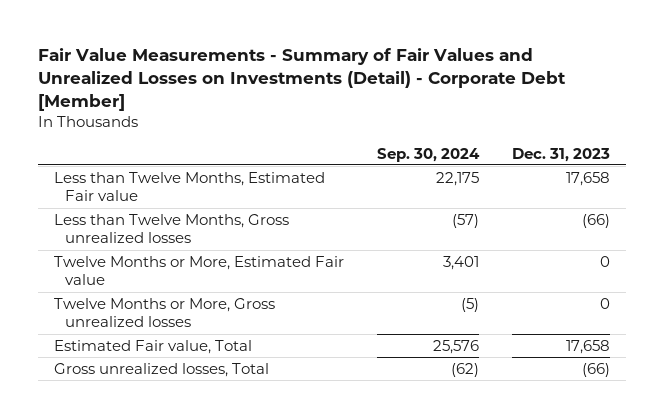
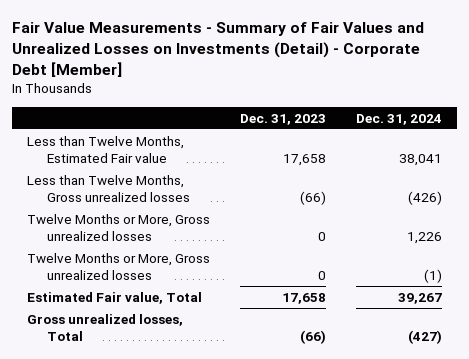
[377,147,481,162] Sep. 30, 2024 -> none
none -> [355,113,442,125] Dec. 31, 2024
[54,255,345,286] Twelve Months or More, Estimated Fair value -> none
none -> [27,252,211,281] Twelve Months or More, Gross unrealized losses

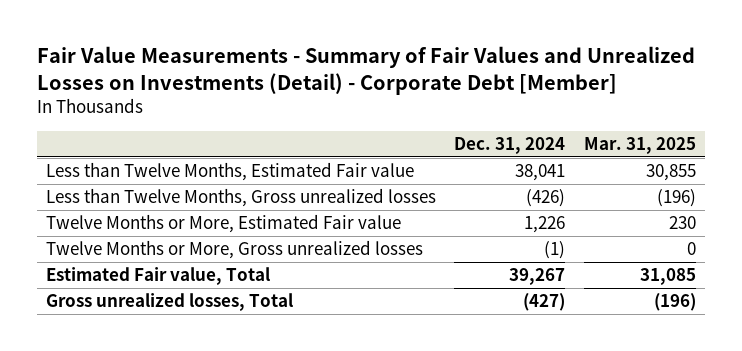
[240,113,327,125] Dec. 31, 2023 -> none
none -> [583,137,696,155] Mar. 31, 2025
[27,213,211,242] Twelve Months or More, Gross unrealized losses -> [45,214,401,234] Twelve Months or More, Estimated Fair value

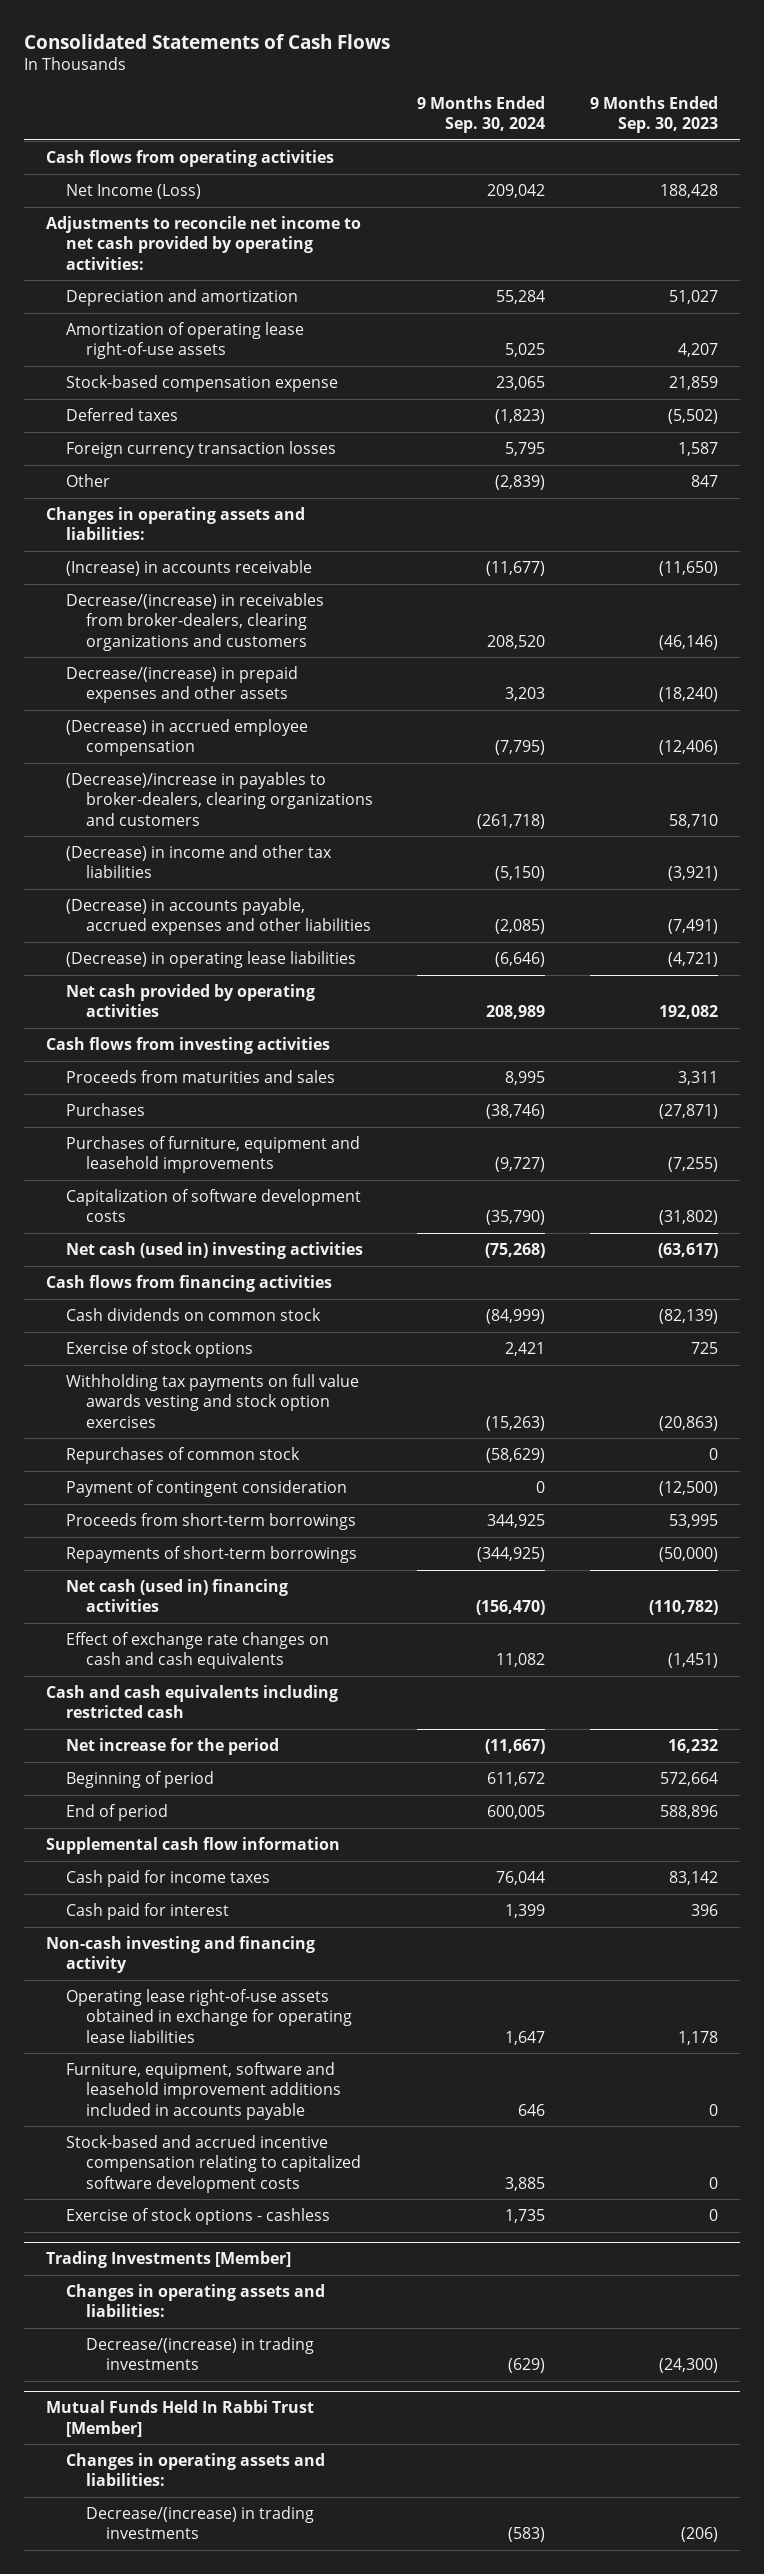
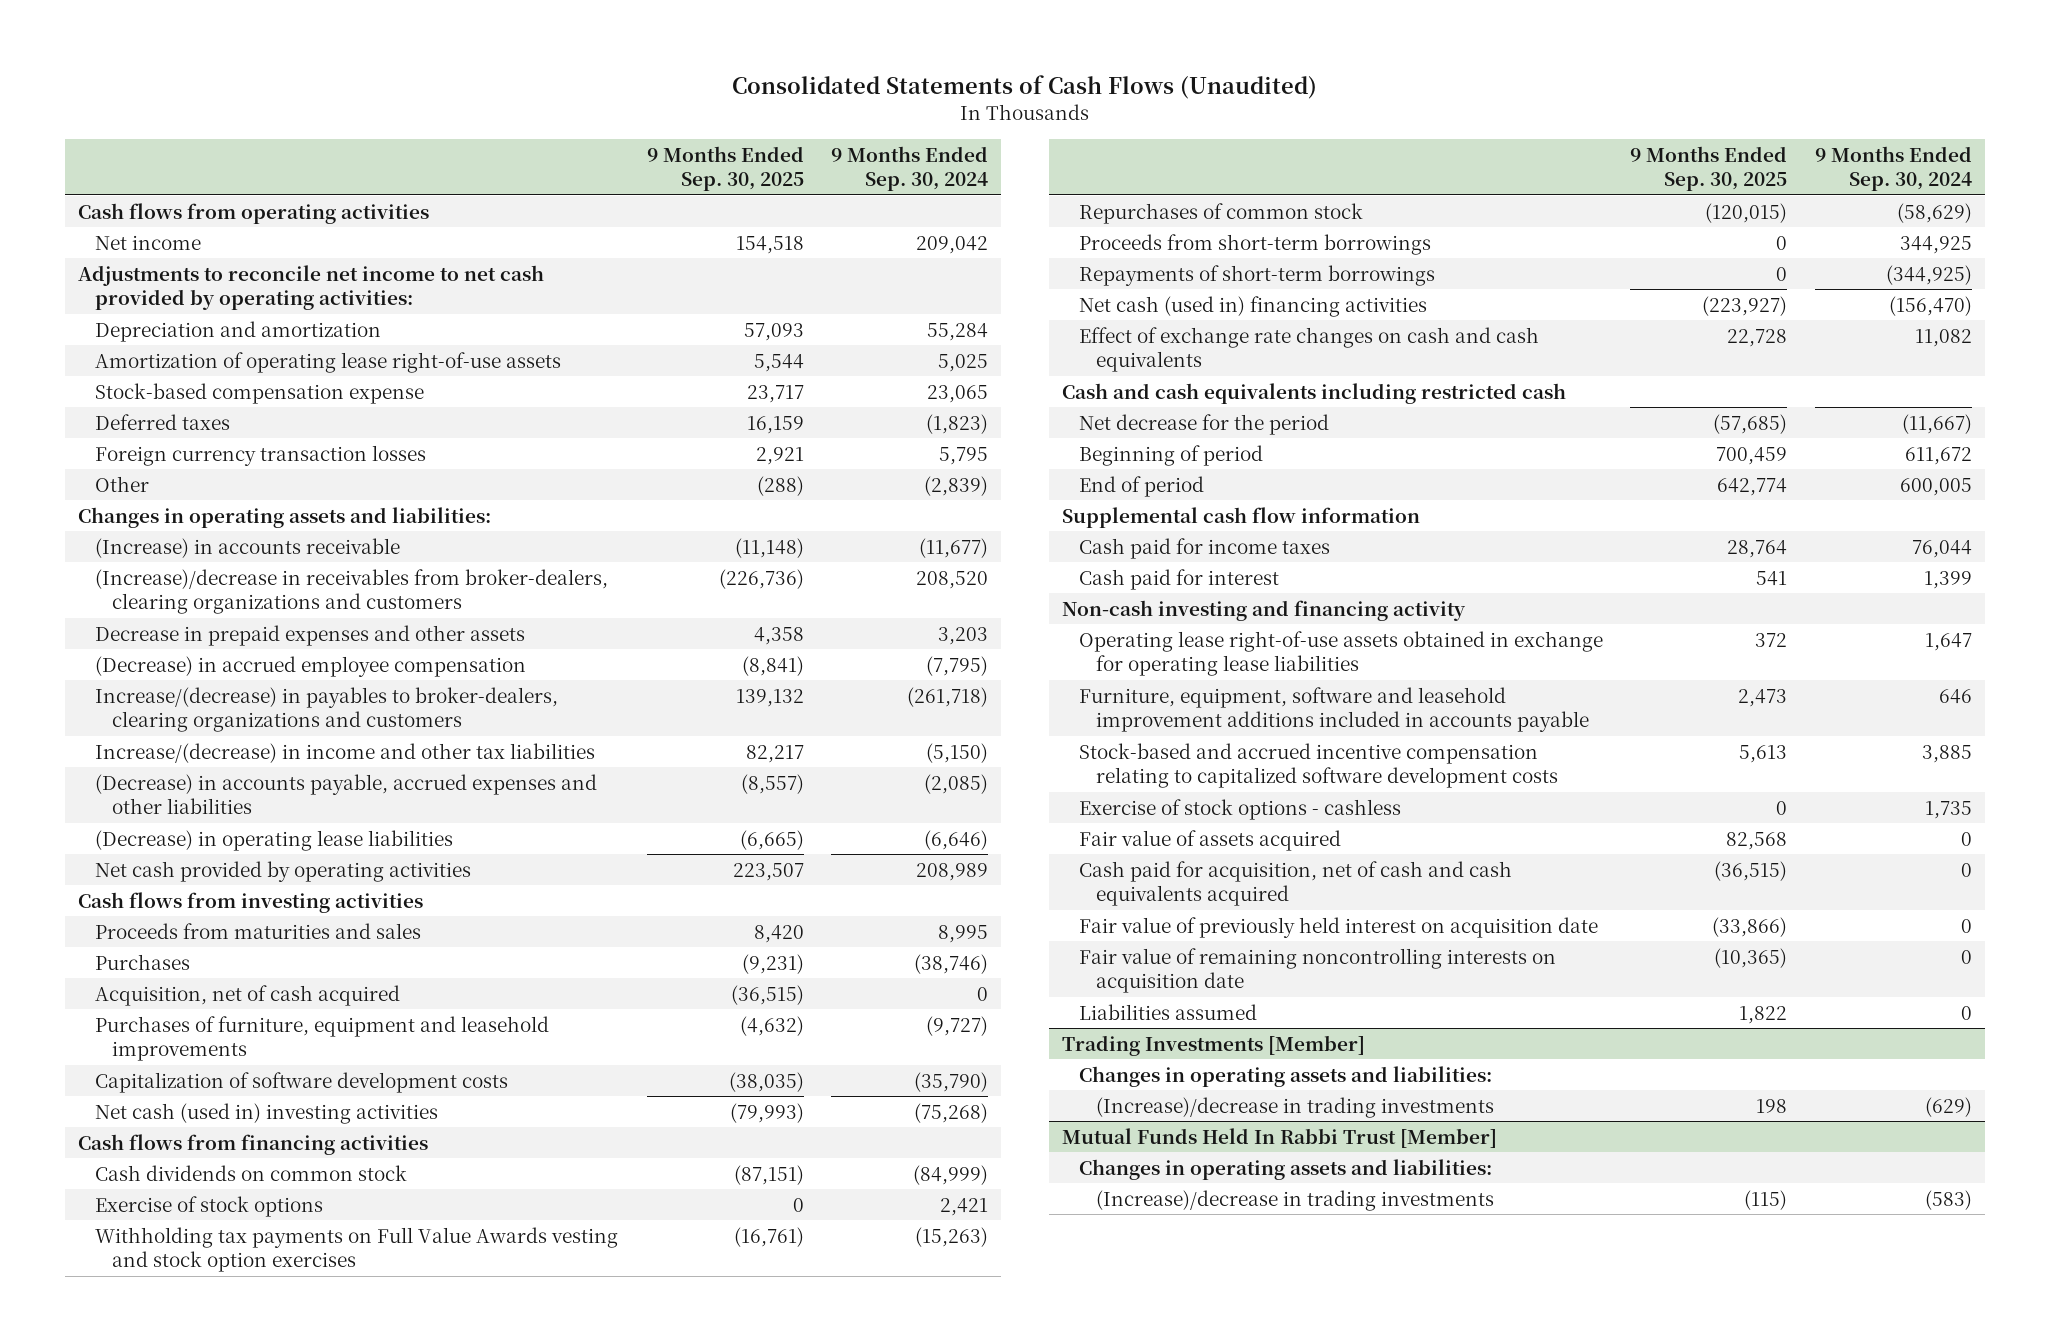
[23,33,390,49] Consolidated Statements of Cash Flows -> [732,75,1318,100] Consolidated Statements of Cash Flows (Unaudited)
[590,95,719,133] 9 Months Ended Sep. 30, 2023 -> none
none -> [646,145,804,192] 9 Months Ended Sep. 30, 2025
[65,184,201,200] Net Income (Loss) -> [95,234,202,250] Net income
[65,593,324,651] Decrease/(increase) in receivables from broker-dealers, clearing organizations and customers -> [95,568,609,615] (Increase)/decrease in receivables from broker-dealers, clearing organizations and customers
[65,666,298,704] Decrease/(increase) in prepaid expenses and other assets -> [95,624,526,646] Decrease in prepaid expenses and other assets
[65,772,373,826] (Decrease)/increase in payables to broker-dealers, clearing organizations and customers -> [95,686,559,733] Increase/(decrease) in payables to broker-dealers, clearing organizations and customers
[65,845,332,879] (Decrease) in income and other tax liabilities -> [95,742,596,763] Increase/(decrease) in income and other tax liabilities
none -> [95,984,401,1006] Acquisition, net of cash acquired
[65,1374,359,1428] Withholding tax payments on full value awards vesting and stock option exercises -> [95,1226,619,1273] Withholding tax payments on Full Value Awards vesting and stock option exercises
[65,1480,347,1498] Payment of contingent consideration -> none
[65,1738,279,1756] Net increase for the period -> [1079,413,1330,435] Net decrease for the period
none -> [1079,829,1342,851] Fair value of assets acquired
none -> [1079,860,1513,907] Cash paid for acquisition, net of cash and cash equivalents acquired
none -> [1079,916,1599,938] Fair value of previously held interest on acquisition date
none -> [1079,947,1557,994] Fair value of remaining noncontrolling interests on acquisition date
none -> [1079,1003,1258,1020] Liabilities assumed
[85,2337,314,2371] Decrease/(increase) in trading investments -> [1096,1096,1495,1118] (Increase)/decrease in trading investments
[85,2506,314,2540] Decrease/(increase) in trading investments -> [1096,1189,1495,1211] (Increase)/decrease in trading investments

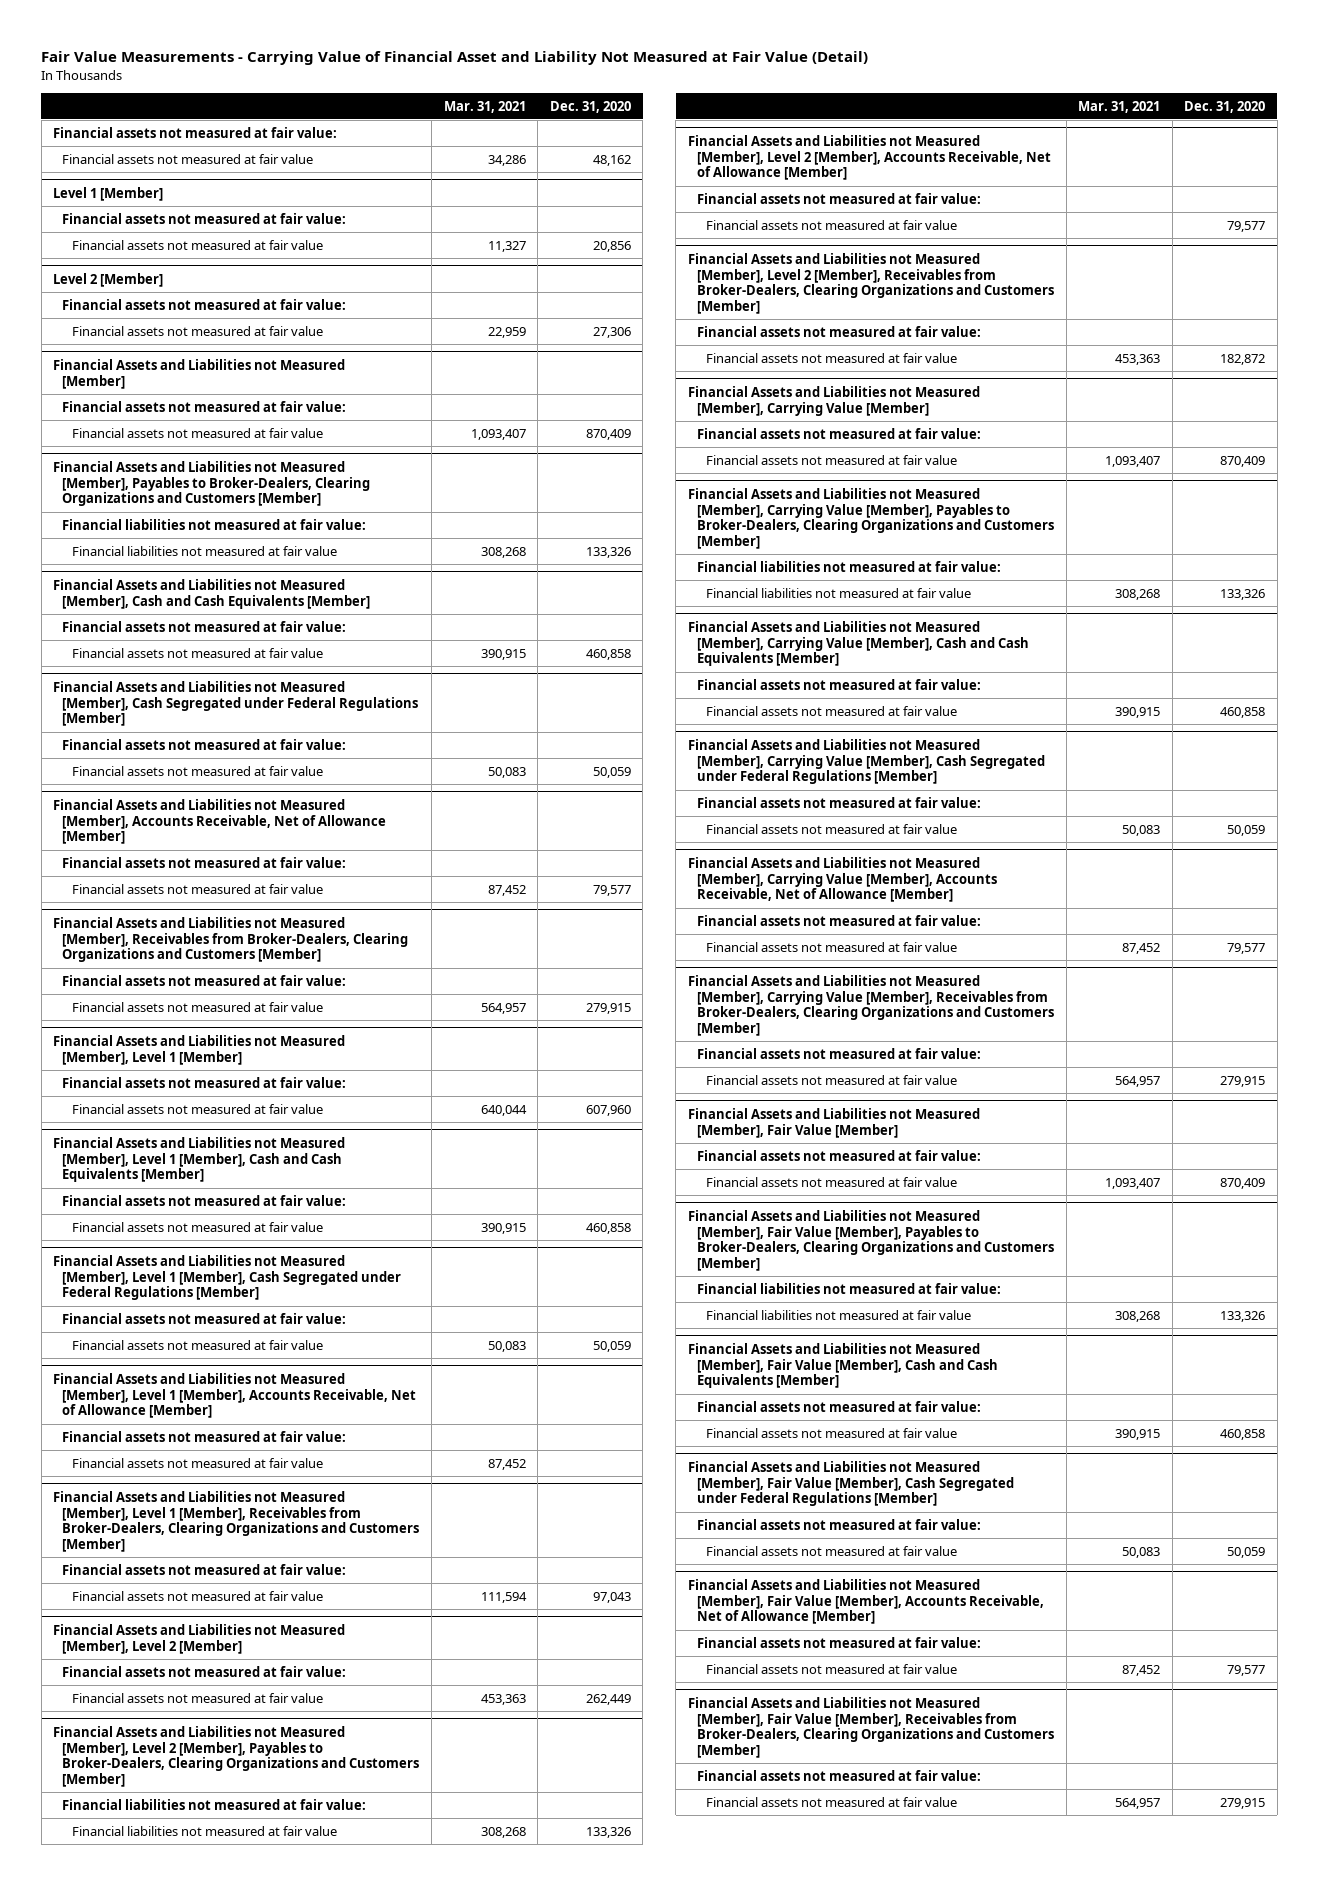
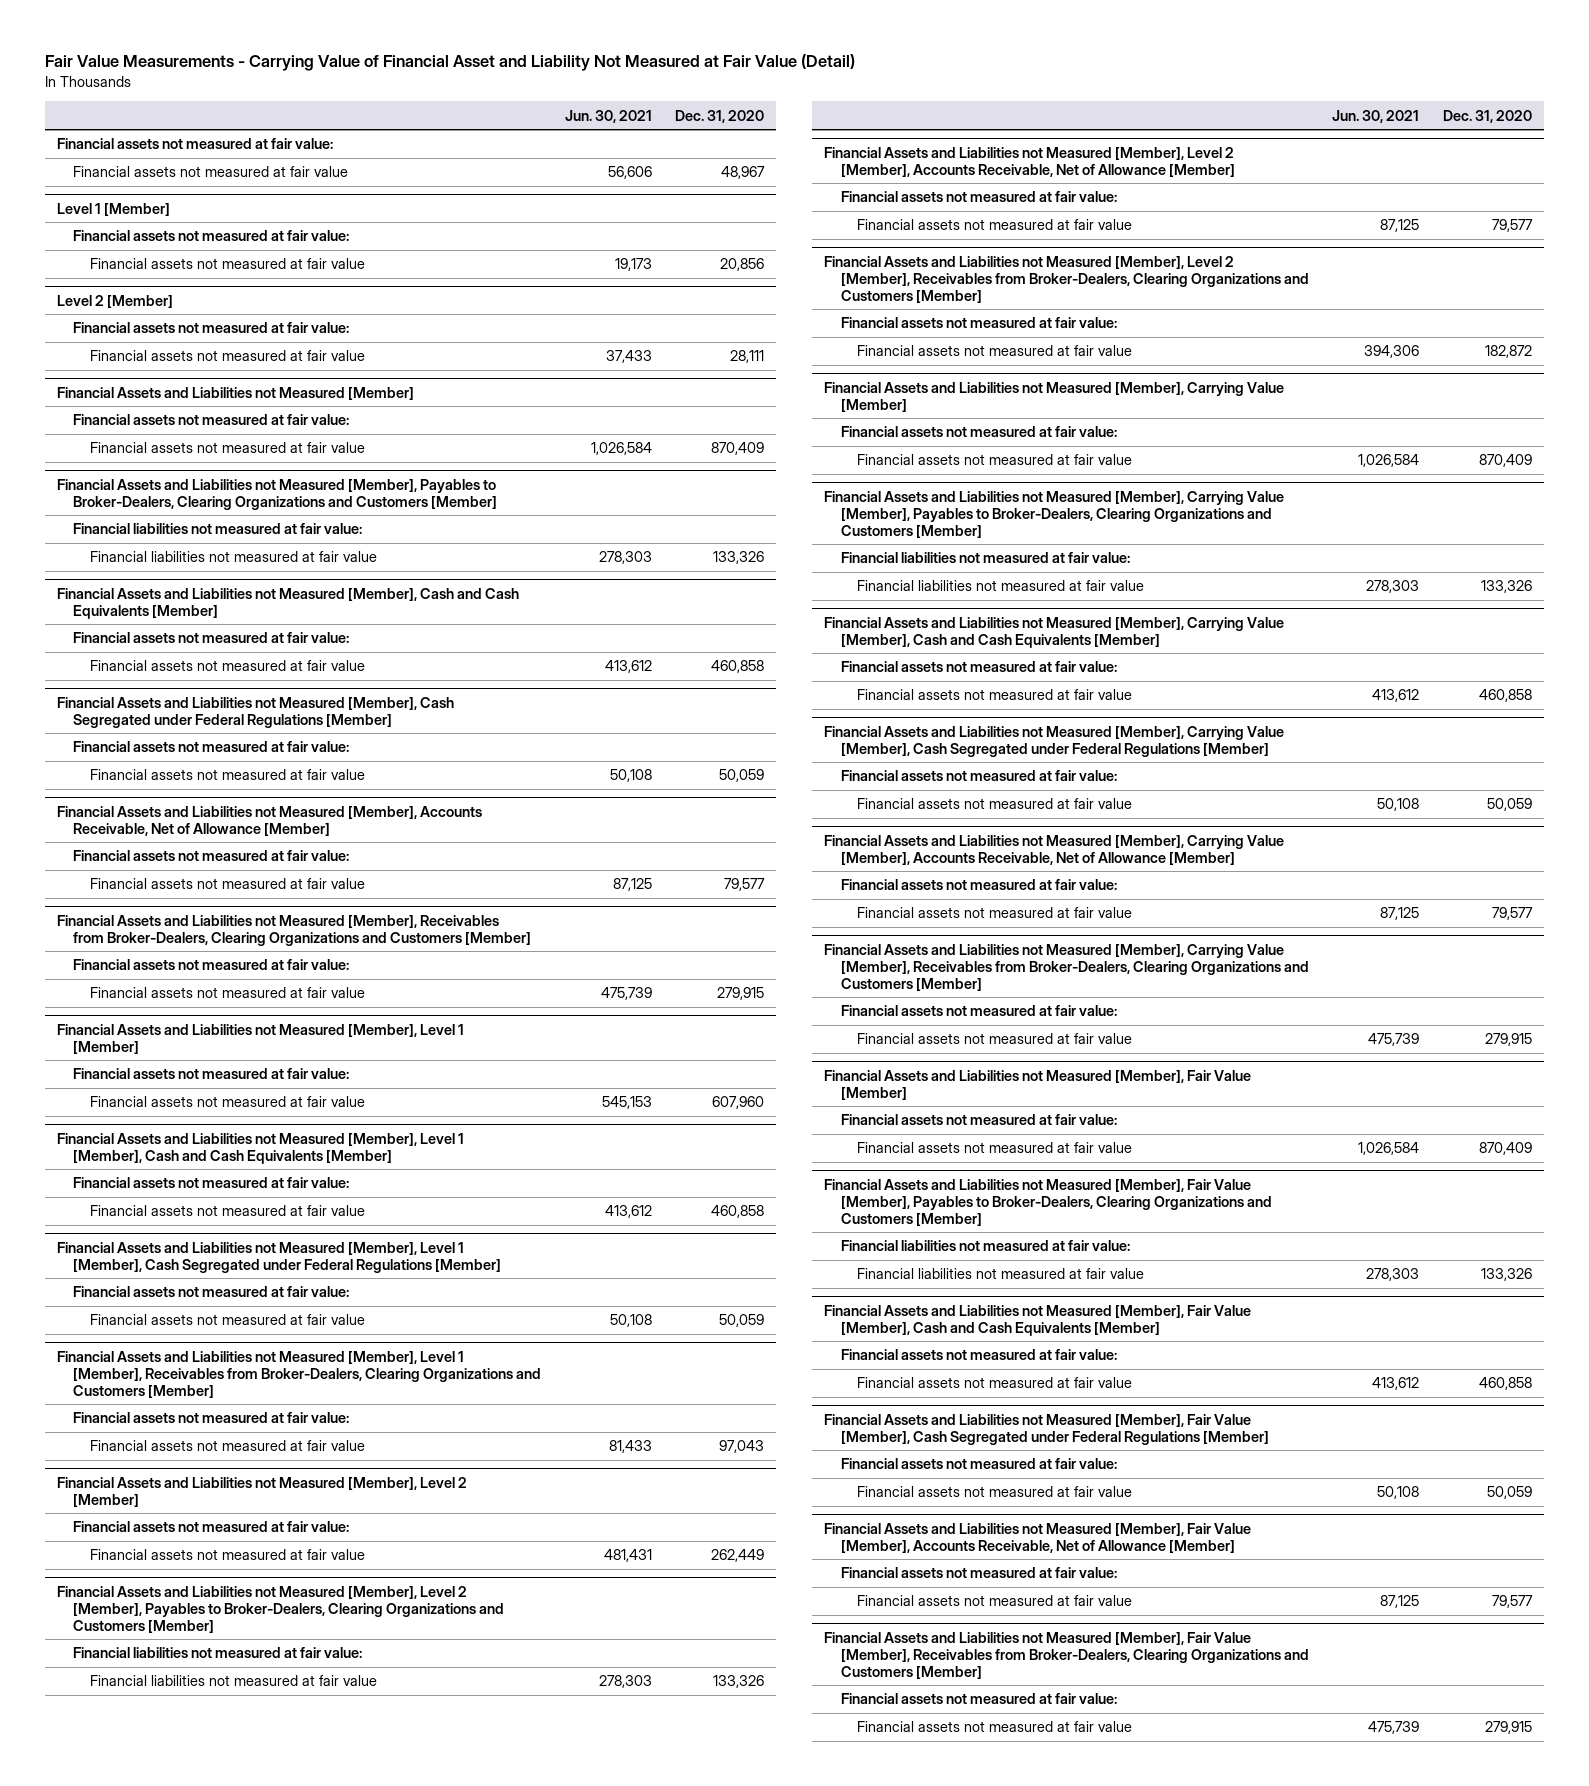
[443,100,526,113] Mar. 31, 2021 -> none
none -> [564,109,652,123] Jun. 30, 2021
[592,154,631,166] 48,162 -> [721,166,766,180] 48,967
[592,326,631,338] 27,306 -> [730,350,765,364] 28,111
[53,1372,417,1419] Financial Assets and Liabilities not Measured [Member], Level 1 [Member], Accounts Receivable, Net of Allowance [Member] -> none
[62,1430,347,1442] Financial assets not measured at fair value: -> none
[71,1457,323,1468] Financial assets not measured at fair value -> none

